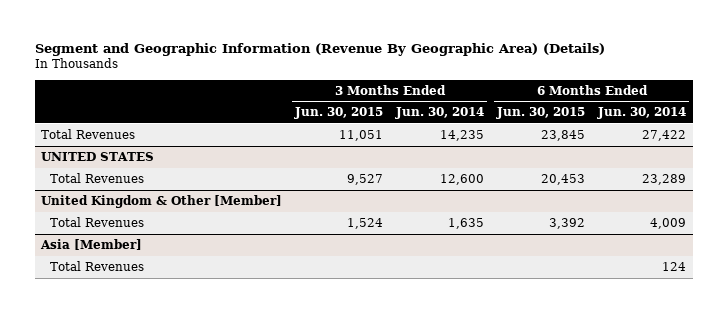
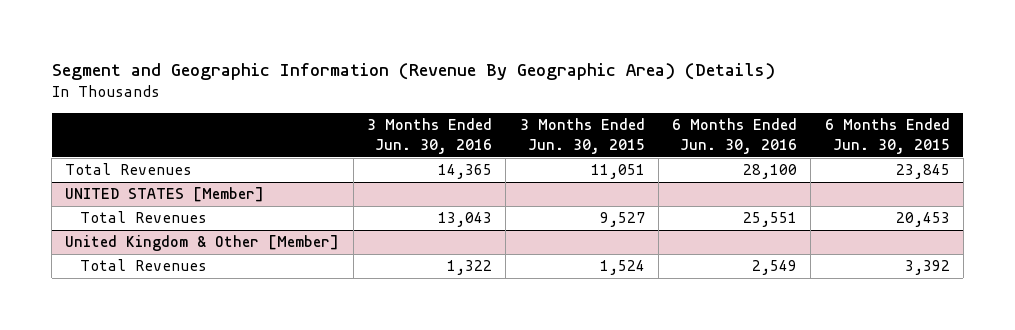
[395,107,485,120] Jun. 30, 2014 -> none
[597,107,687,120] Jun. 30, 2014 -> none
none -> [366,117,492,154] 3 Months Ended Jun. 30, 2016
none -> [672,117,798,154] 6 Months Ended Jun. 30, 2016
[41,151,155,161] UNITED STATES -> [65,187,265,203] UNITED STATES [Member]
[40,238,143,250] Asia [Member] -> none
[49,260,144,271] Total Revenues -> none

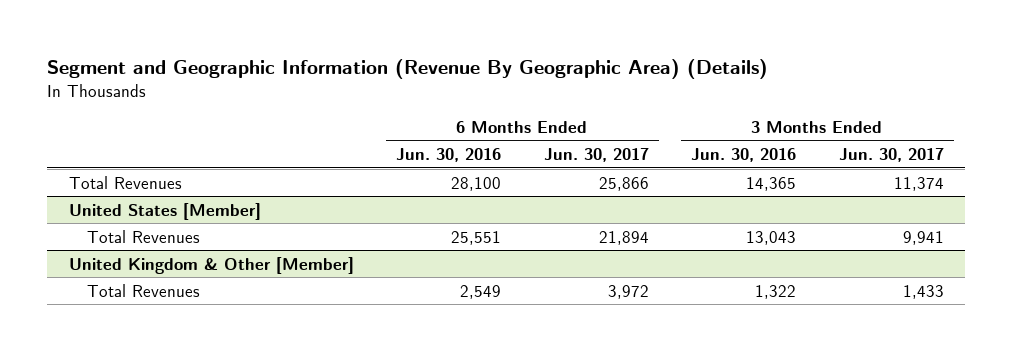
[519,117,645,154] 3 Months Ended Jun. 30, 2015 -> none
[824,117,950,154] 6 Months Ended Jun. 30, 2015 -> none
none -> [543,148,649,163] Jun. 30, 2017
none -> [838,148,944,163] Jun. 30, 2017
[65,187,265,203] UNITED STATES [Member] -> [68,202,261,220] United States [Member]

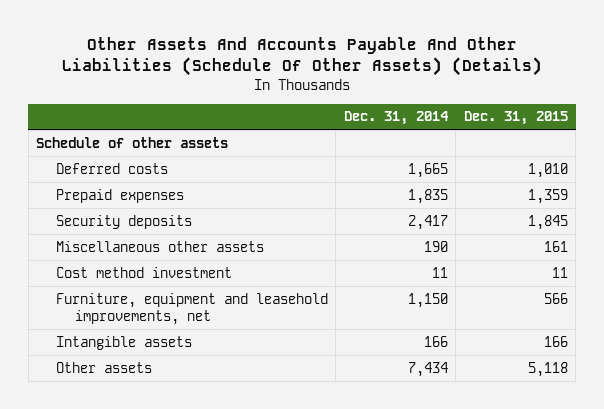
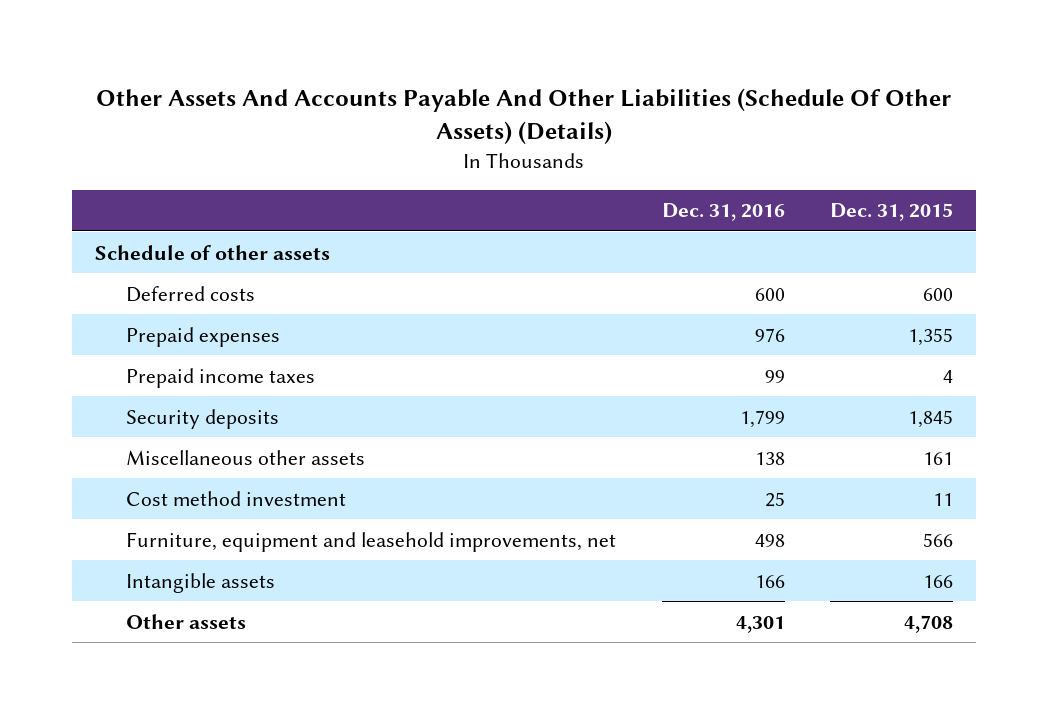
[343,111,449,126] Dec. 31, 2014 -> none
none -> [661,203,785,222] Dec. 31, 2016
[527,162,568,178] 1,010 -> [923,287,954,301] 600
[527,188,568,204] 1,359 -> [908,327,954,346] 1,355
none -> [125,367,315,388] Prepaid income taxes
[527,361,568,377] 5,118 -> [904,614,954,633] 4,708

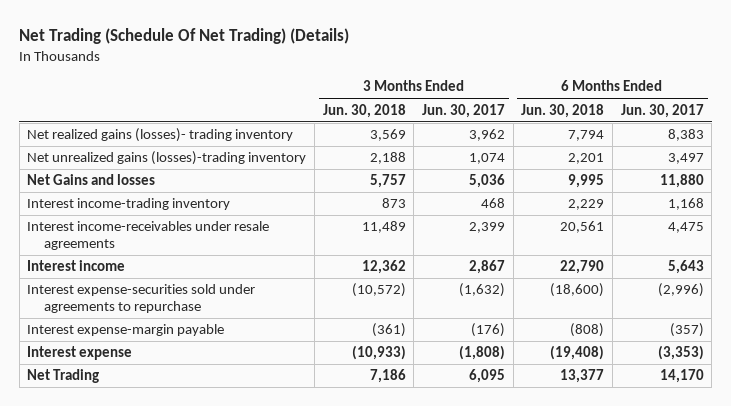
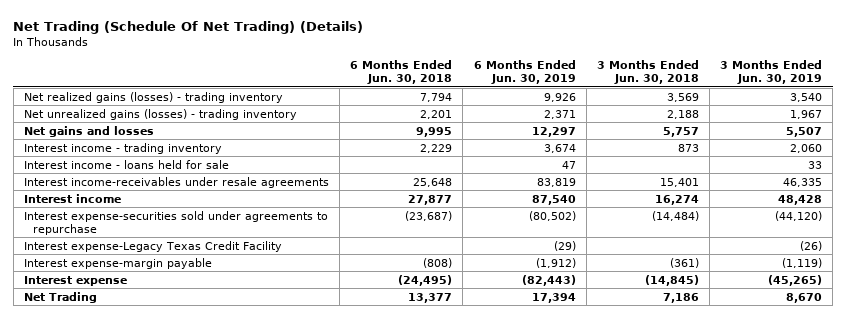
[421,103,505,118] Jun. 30, 2017 -> none
[620,103,704,118] Jun. 30, 2017 -> none
none -> [473,60,576,85] 6 Months Ended Jun. 30, 2019
none -> [720,60,823,85] 3 Months Ended Jun. 30, 2019
[27,128,294,143] Net realized gains (losses)- trading inventory -> [23,91,283,103] Net realized gains (losses) - trading inventory
[27,151,307,166] Net unrealized gains (losses)-trading inventory -> [23,108,297,120] Net unrealized gains (losses) - trading inventory
[27,174,156,186] Net Gains and losses -> [23,125,154,137] Net gains and losses
[27,198,231,211] Interest income-trading inventory -> [23,142,222,154] Interest income - trading inventory
none -> [23,159,229,169] Interest income - loans held for sale
[361,221,406,234] 11,489 -> [659,177,699,187] 15,401
[560,221,605,234] 20,561 -> [413,177,453,187] 25,648
[361,260,406,275] 12,362 -> [654,194,699,205] 16,274
[560,260,605,275] 22,790 -> [408,194,453,205] 27,877
[351,283,406,298] (10,572) -> [651,210,699,221] (14,484)
[550,283,605,298] (18,600) -> [405,210,453,221] (23,687)
none -> [23,240,282,252] Interest expense-Legacy Texas Credit Facility
[351,345,406,361] (10,933) -> [644,274,699,286] (14,845)
[550,345,605,361] (19,408) -> [398,274,453,286] (24,495)

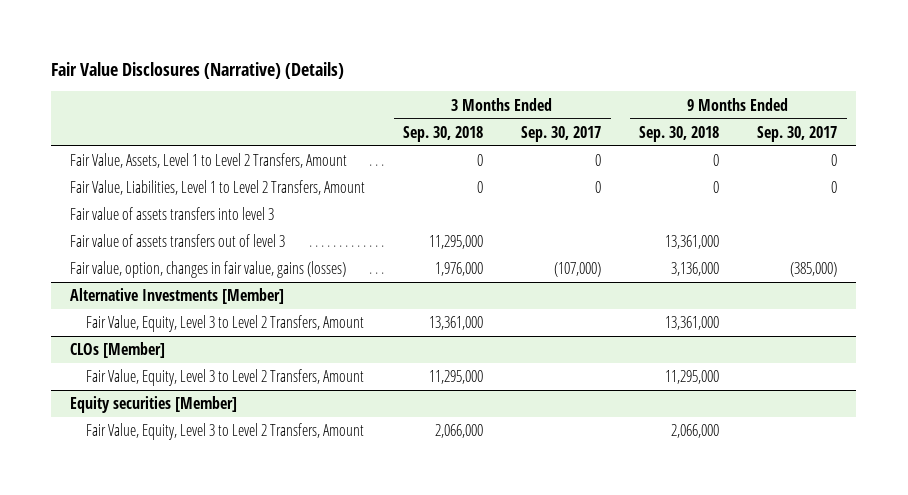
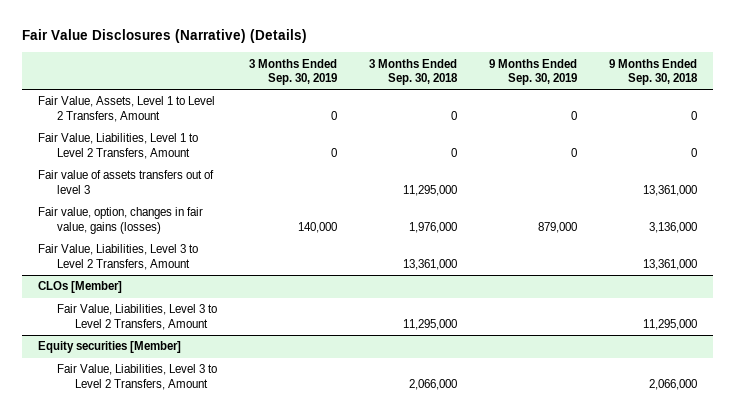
[521,125,602,142] Sep. 30, 2017 -> none
[757,125,838,142] Sep. 30, 2017 -> none
none -> [248,58,337,86] 3 Months Ended Sep. 30, 2019
none -> [488,58,577,86] 9 Months Ended Sep. 30, 2019
[70,207,275,221] Fair value of assets transfers into level 3 -> none
[70,288,285,305] Alternative Investments [Member] -> none
[86,315,365,333] Fair Value, Equity, Level 3 to Level 2 Transfers, Amount -> [38,244,199,270] Fair Value, Liabilities, Level 3 to Level 2 Transfers, Amount
[86,369,365,387] Fair Value, Equity, Level 3 to Level 2 Transfers, Amount -> [56,304,217,330] Fair Value, Liabilities, Level 3 to Level 2 Transfers, Amount
[86,423,365,441] Fair Value, Equity, Level 3 to Level 2 Transfers, Amount -> [56,364,217,390] Fair Value, Liabilities, Level 3 to Level 2 Transfers, Amount

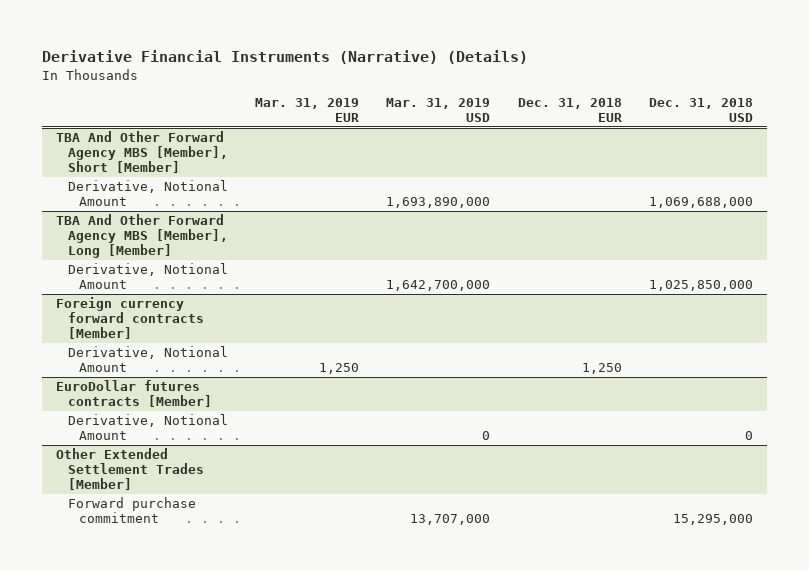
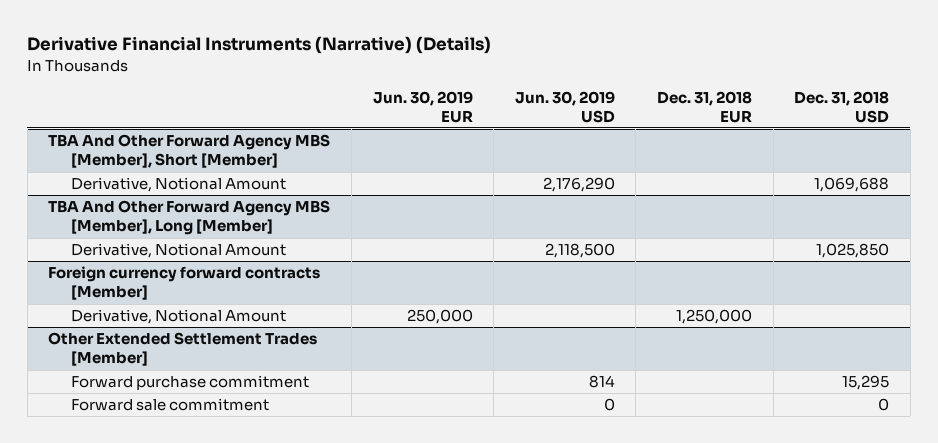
[254,97,359,122] Mar. 31, 2019 EUR -> none
[386,97,491,122] Mar. 31, 2019 USD -> none
none -> [372,90,473,123] Jun. 30, 2019 EUR
none -> [514,90,615,123] Jun. 30, 2019 USD
[649,197,754,209] 1,069,688,000 -> [814,177,890,193] 1,069,688
[649,280,754,292] 1,025,850,000 -> [816,243,890,259] 1,025,850
[55,380,212,408] EuroDollar futures contracts [Member] -> none
[67,414,228,441] Derivative, Notional Amount -> none
[581,363,622,375] 1,250 -> [676,309,753,325] 1,250,000
[673,514,754,526] 15,295,000 -> [842,375,890,391] 15,295
none -> [70,398,269,412] Forward sale commitment

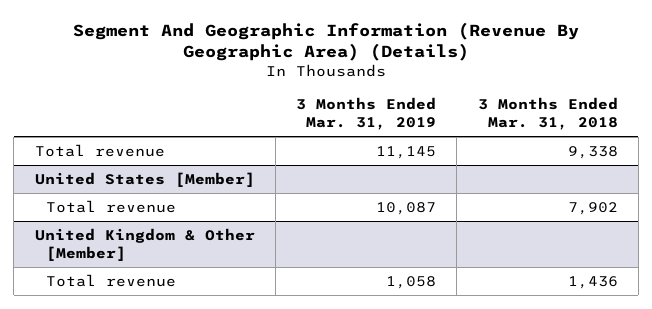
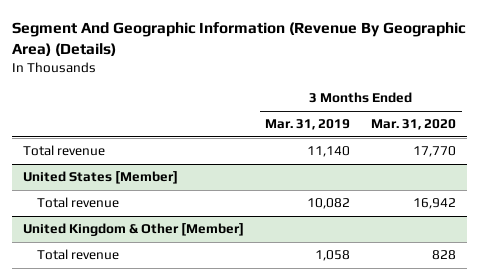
[477,97,618,131] 3 Months Ended Mar. 31, 2018 -> none
none -> [371,119,457,131] Mar. 31, 2020
[376,145,437,159] 11,145 -> [307,146,351,158] 11,140
[376,201,437,215] 10,087 -> [307,198,351,210] 10,082

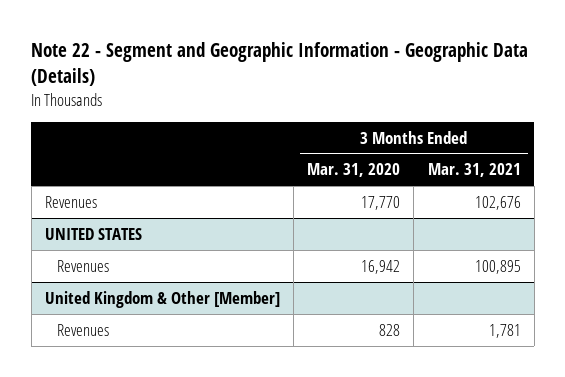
[12,22,467,56] Segment And Geographic Information (Revenue By Geographic Area) (Details) -> [31,41,529,86] Note 22 - Segment and Geographic Information - Geographic Data (Details)
[265,119,351,131] Mar. 31, 2019 -> none
none -> [427,163,521,178] Mar. 31, 2021
[23,145,106,157] Total revenue -> [44,195,97,208] Revenues
[23,171,179,185] United States [Member] -> [44,227,142,240] UNITED STATES
[37,197,120,209] Total revenue -> [56,259,109,272] Revenues
[37,249,120,261] Total revenue -> [56,323,109,336] Revenues

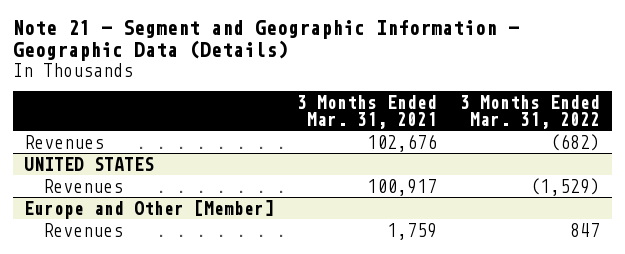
[31,41,529,86] Note 22 - Segment and Geographic Information - Geographic Data (Details) -> [12,20,519,62] Note 21 - Segment and Geographic Information - Geographic Data (Details)
[307,163,401,178] Mar. 31, 2020 -> none
none -> [460,94,601,129] 3 Months Ended Mar. 31, 2022
[44,290,280,308] United Kingdom & Other [Member] -> none
[474,259,521,274] 100,895 -> [367,178,438,196] 100,917
none -> [24,199,275,219] Europe and Other [Member]
[488,323,521,338] 1,781 -> [387,222,438,240] 1,759

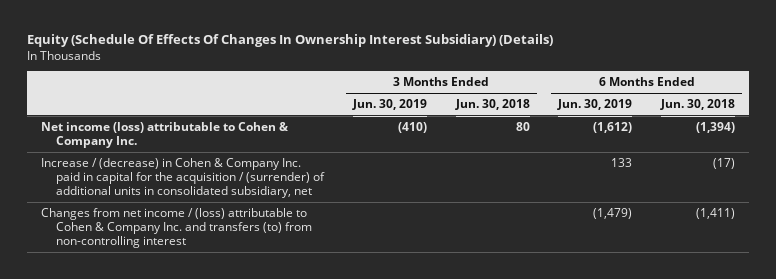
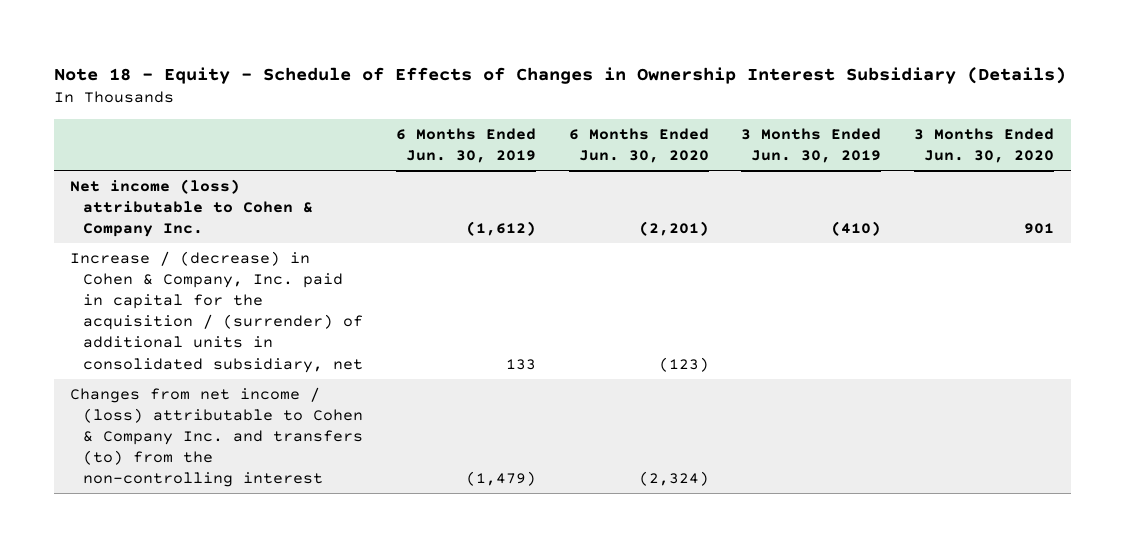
[26,34,553,48] Equity (Schedule Of Effects Of Changes In Ownership Interest Subsidiary) (Details) -> [54,66,1067,84] Note 18 - Equity - Schedule of Effects of Changes in Ownership Interest Subsidiary (Details)
[454,99,530,111] Jun. 30, 2018 -> none
[659,99,735,111] Jun. 30, 2018 -> none
none -> [568,128,709,164] 6 Months Ended Jun. 30, 2020
none -> [914,128,1055,164] 3 Months Ended Jun. 30, 2020
[40,157,326,198] Increase / (decrease) in Cohen & Company Inc. paid in capital for the acquisition / (surrender) of additional units in consolidated subsidiary, net -> [70,250,363,373] Increase / (decrease) in Cohen & Company, Inc. paid in capital for the acquisition / (surrender) of additional units in consolidated subsidiary, net
[40,207,313,248] Changes from net income / (loss) attributable to Cohen & Company Inc. and transfers (to) from non-controlling interest -> [70,386,363,488] Changes from net income / (loss) attributable to Cohen & Company Inc. and transfers (to) from the non-controlling interest

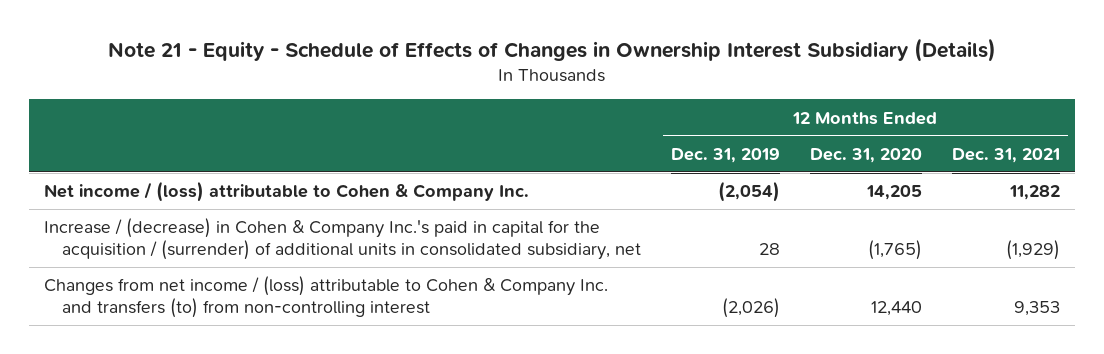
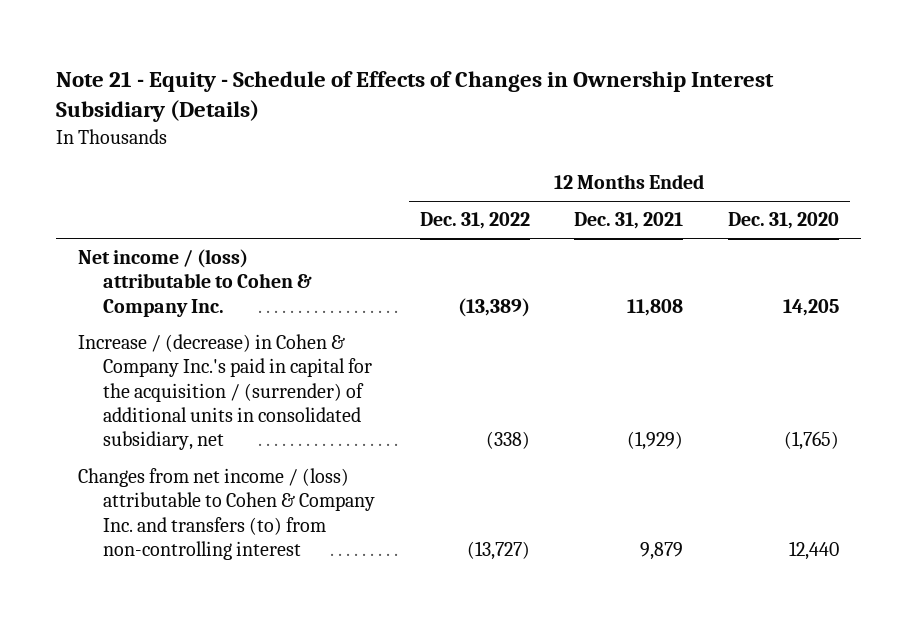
[670,147,780,163] Dec. 31, 2019 -> none
none -> [419,212,530,230] Dec. 31, 2022
[1009,185,1061,201] 11,282 -> [627,298,684,316] 11,808
[1014,301,1061,317] 9,353 -> [640,541,684,560] 9,879

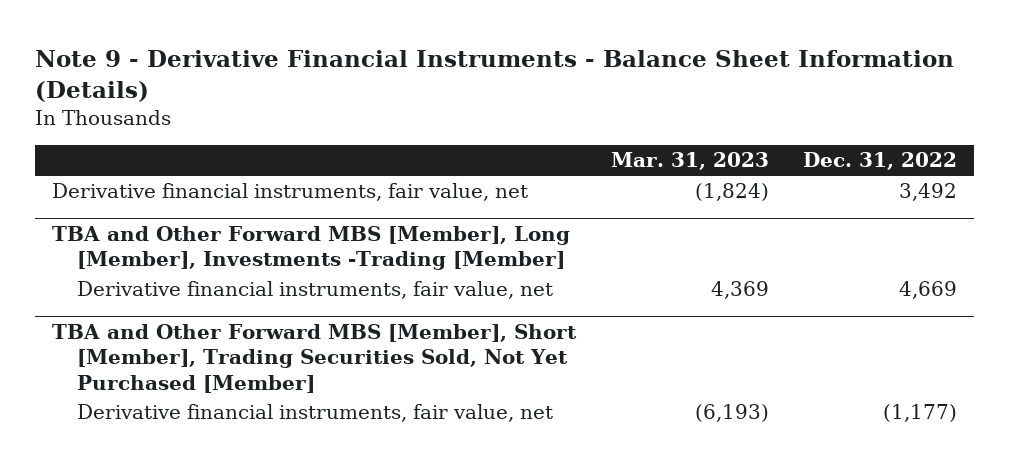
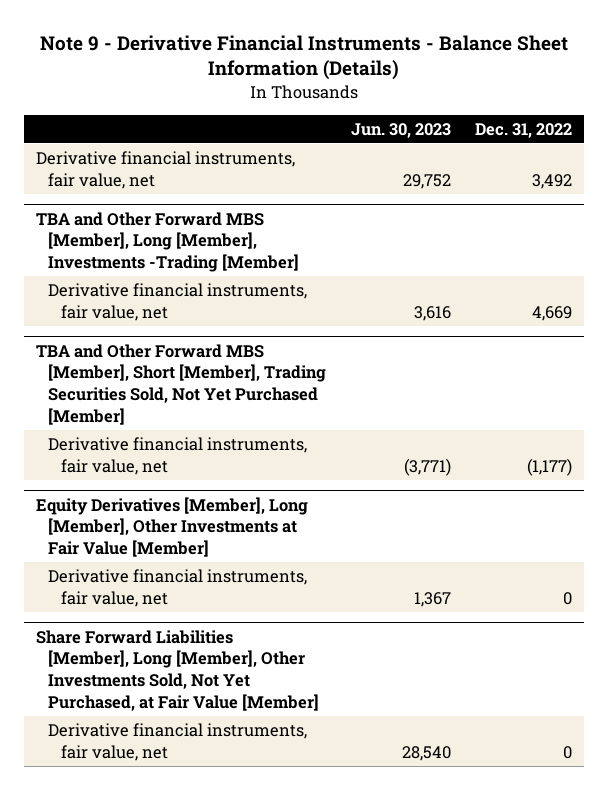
[610,152,769,171] Mar. 31, 2023 -> none
none -> [350,122,451,138] Jun. 30, 2023
none -> [35,496,308,558] Equity Derivatives [Member], Long [Member], Other Investments at Fair Value [Member]
none -> [48,569,308,607] Derivative financial instruments, fair value, net
none -> [35,629,320,711] Share Forward Liabilities [Member], Long [Member], Other Investments Sold, Not Yet Purchased, at Fair Value [Member]
none -> [48,723,308,761] Derivative financial instruments, fair value, net

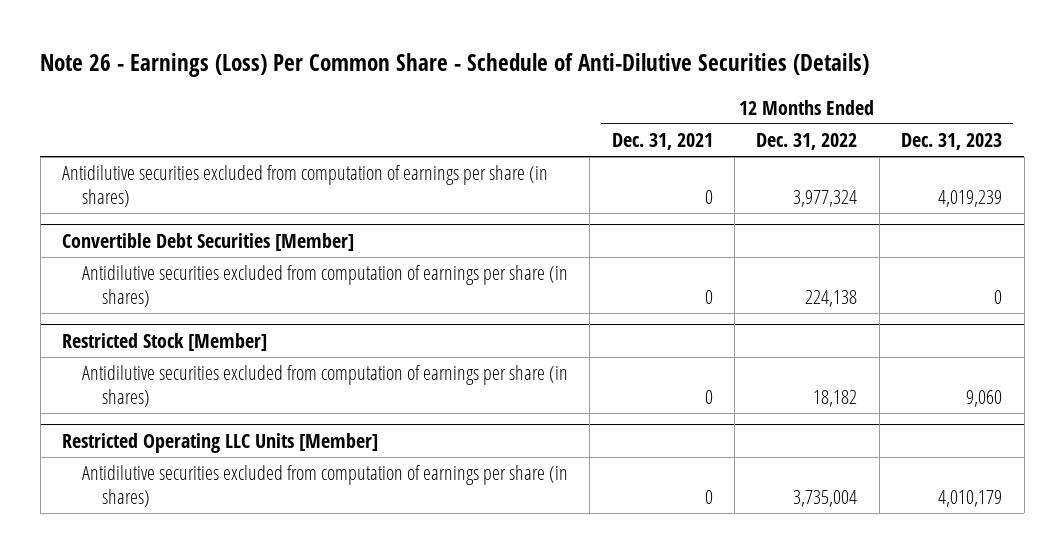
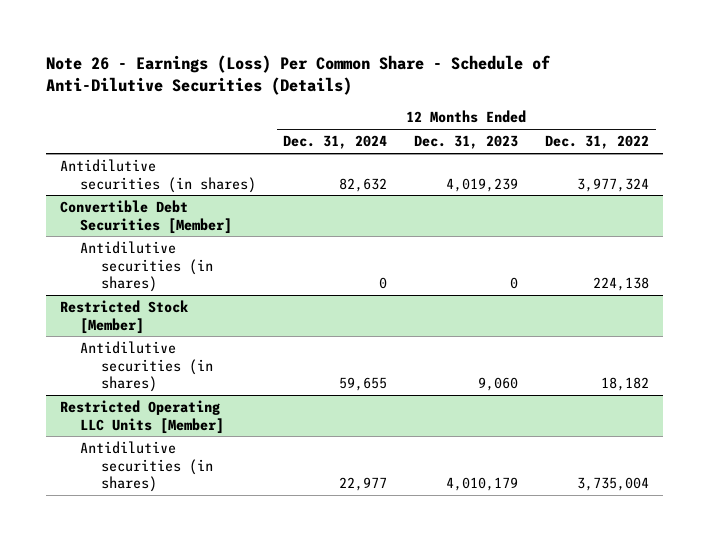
[611,133,713,151] Dec. 31, 2021 -> none
none -> [283,135,388,150] Dec. 31, 2024
[62,165,549,208] Antidilutive securities excluded from computation of earnings per share (in shares) -> [59,158,257,193] Antidilutive securities (in shares)
[81,265,568,308] Antidilutive securities excluded from computation of earnings per share (in shares) -> [80,240,214,293] Antidilutive securities (in shares)
[81,365,568,408] Antidilutive securities excluded from computation of earnings per share (in shares) -> [80,340,214,393] Antidilutive securities (in shares)
[81,465,568,508] Antidilutive securities excluded from computation of earnings per share (in shares) -> [80,440,214,493] Antidilutive securities (in shares)

